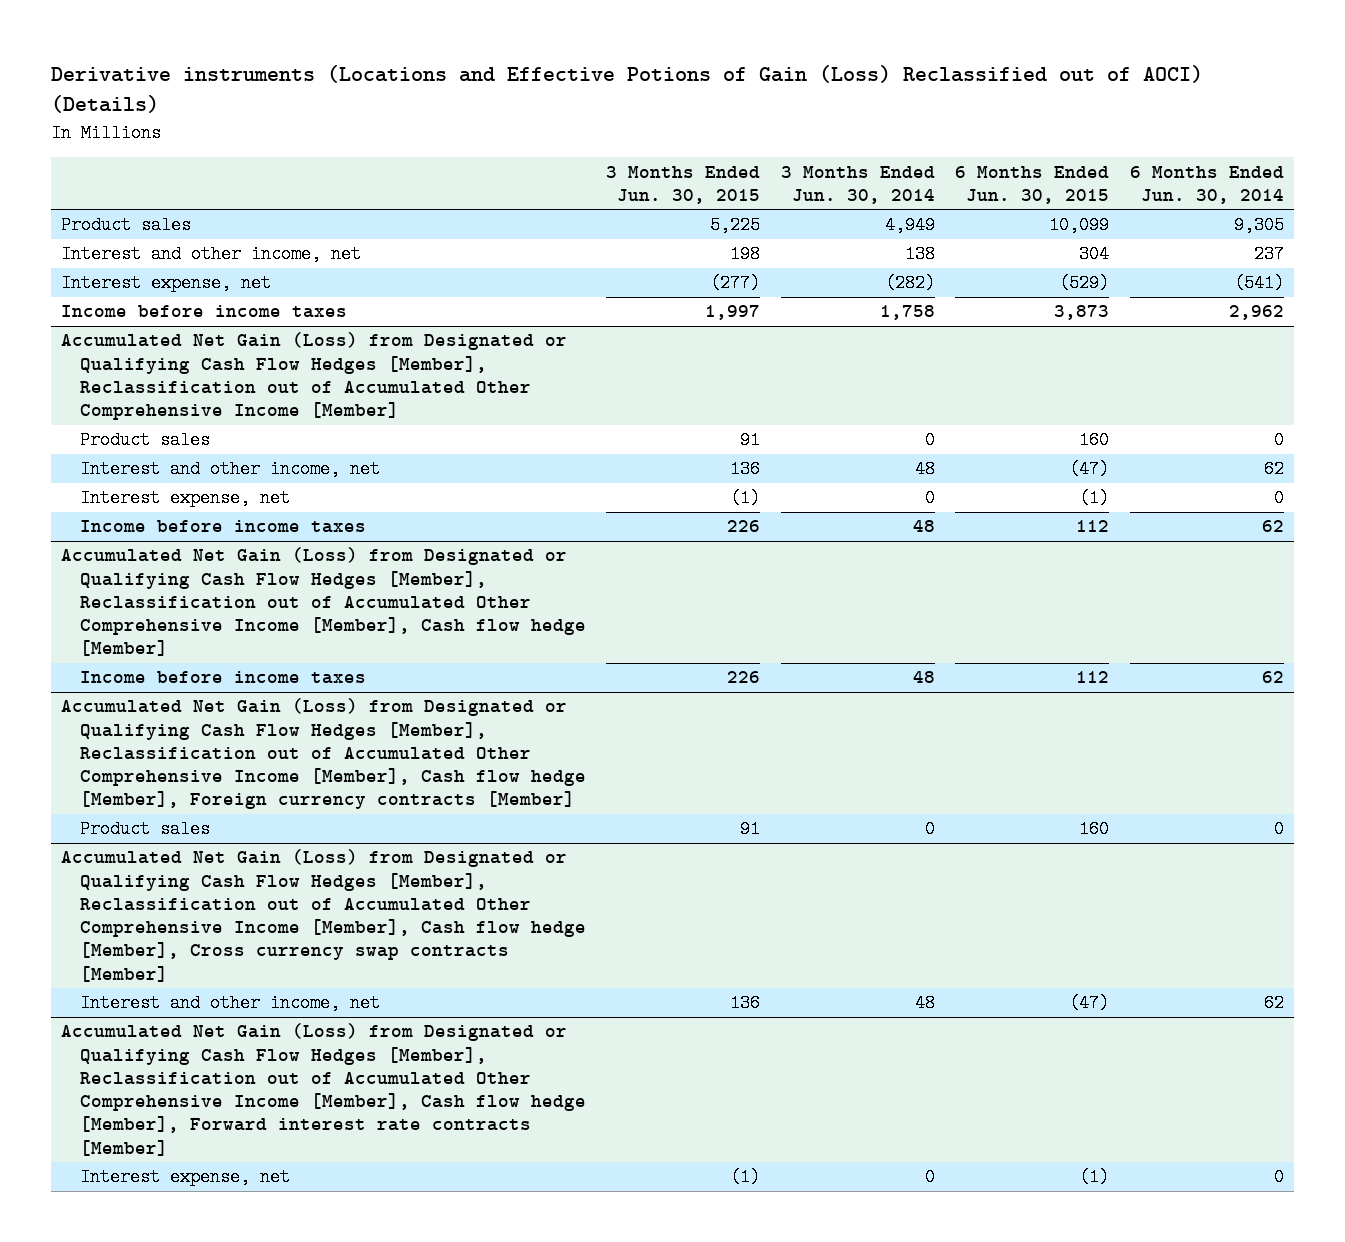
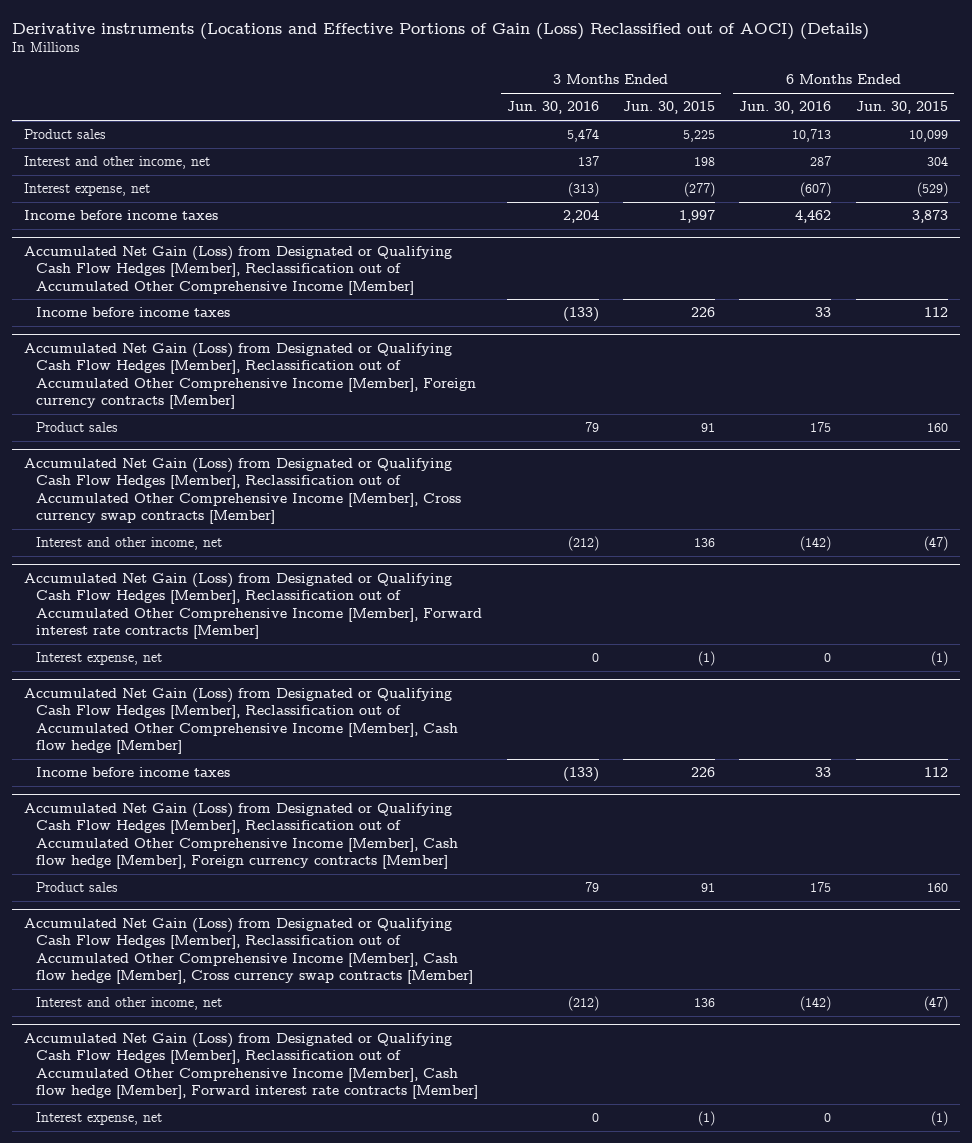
[50,65,1203,114] Derivative instruments (Locations and Effective Potions of Gain (Loss) Reclassified out of AOCI) (Details) -> [12,22,870,40] Derivative instruments (Locations and Effective Portions of Gain (Loss) Reclassified out of AOCI) (Details)
[780,165,935,205] 3 Months Ended Jun. 30, 2014 -> none
[1129,165,1284,205] 6 Months Ended Jun. 30, 2014 -> none
none -> [506,101,599,115] Jun. 30, 2016
none -> [739,101,832,115] Jun. 30, 2016
[79,520,366,534] Income before income taxes -> [36,307,231,318] Income before income taxes
none -> [24,342,477,409] Accumulated Net Gain (Loss) from Designated or Qualifying Cash Flow Hedges [Member], Reclassification out of Accumulated Other Comprehensive Income [Member], Foreign currency contracts [Member]
none -> [24,457,462,524] Accumulated Net Gain (Loss) from Designated or Qualifying Cash Flow Hedges [Member], Reclassification out of Accumulated Other Comprehensive Income [Member], Cross currency swap contracts [Member]
none -> [24,572,483,639] Accumulated Net Gain (Loss) from Designated or Qualifying Cash Flow Hedges [Member], Reclassification out of Accumulated Other Comprehensive Income [Member], Forward interest rate contracts [Member]

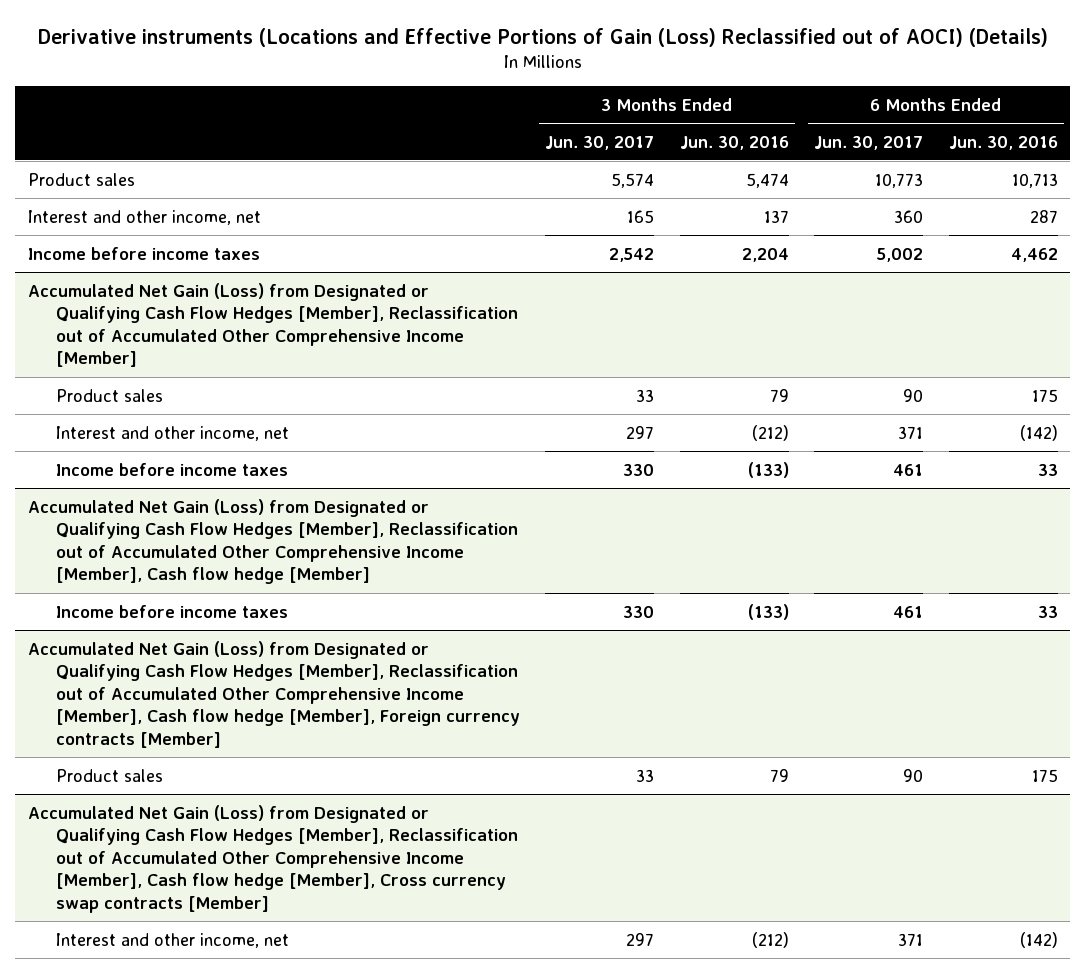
[623,101,716,115] Jun. 30, 2015 -> none
[855,101,948,115] Jun. 30, 2015 -> none
none -> [545,135,655,150] Jun. 30, 2017
none -> [814,135,924,150] Jun. 30, 2017
[24,183,151,197] Interest expense, net -> none
[24,342,477,409] Accumulated Net Gain (Loss) from Designated or Qualifying Cash Flow Hedges [Member], Reclassification out of Accumulated Other Comprehensive Income [Member], Foreign currency contracts [Member] -> none
[24,457,462,524] Accumulated Net Gain (Loss) from Designated or Qualifying Cash Flow Hedges [Member], Reclassification out of Accumulated Other Comprehensive Income [Member], Cross currency swap contracts [Member] -> none
[24,572,483,639] Accumulated Net Gain (Loss) from Designated or Qualifying Cash Flow Hedges [Member], Reclassification out of Accumulated Other Comprehensive Income [Member], Forward interest rate contracts [Member] -> none
[36,652,163,666] Interest expense, net -> none
[36,307,231,318] Income before income taxes -> [55,462,288,476] Income before income taxes
[24,1032,479,1099] Accumulated Net Gain (Loss) from Designated or Qualifying Cash Flow Hedges [Member], Reclassification out of Accumulated Other Comprehensive Income [Member], Cash flow hedge [Member], Forward interest rate contracts [Member] -> none
[36,1112,163,1126] Interest expense, net -> none

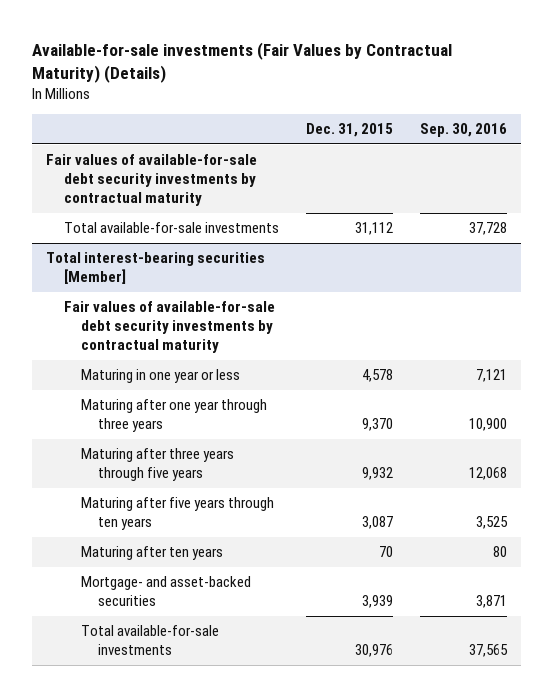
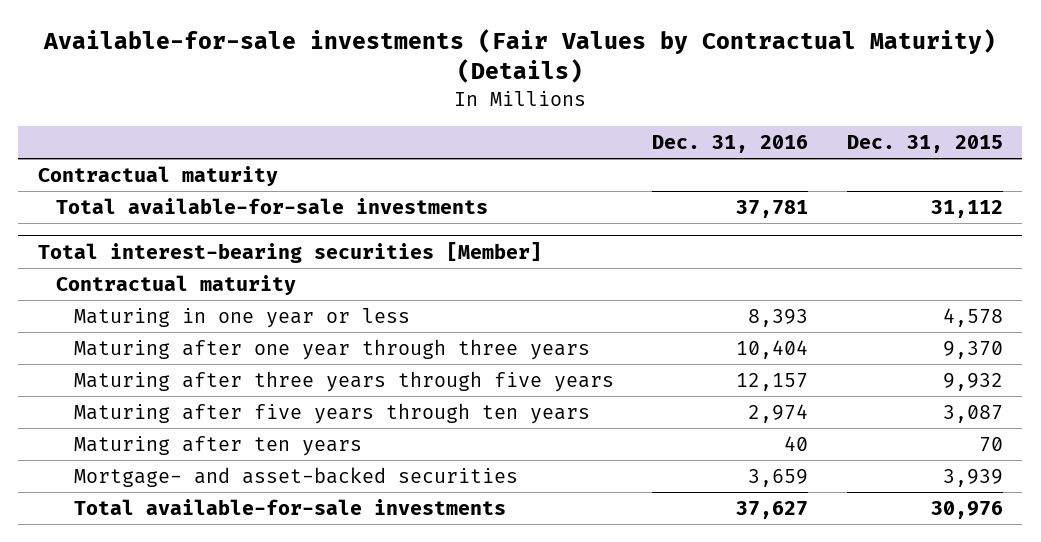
[420,122,508,137] Sep. 30, 2016 -> none
none -> [652,134,809,153] Dec. 31, 2016
[46,154,258,207] Fair values of available-for-sale debt security investments by contractual maturity -> [37,166,278,187] Contractual maturity
[63,301,275,354] Fair values of available-for-sale debt security investments by contractual maturity -> [55,275,296,296] Contractual maturity

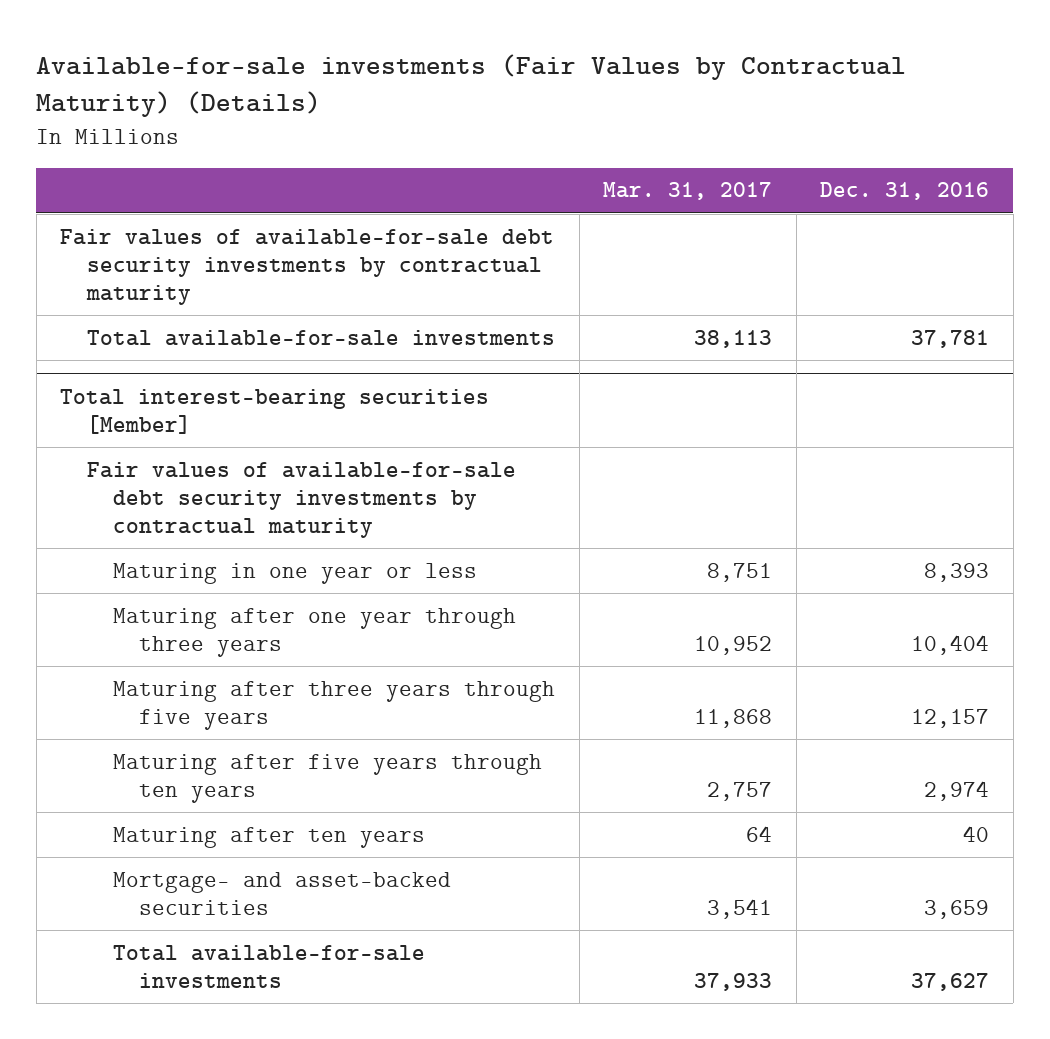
[846,134,1003,153] Dec. 31, 2015 -> none
none -> [603,182,773,201] Mar. 31, 2017
[37,166,278,187] Contractual maturity -> [60,228,555,305] Fair values of available-for-sale debt security investments by contractual maturity
[55,275,296,296] Contractual maturity -> [86,461,516,538] Fair values of available-for-sale debt security investments by contractual maturity

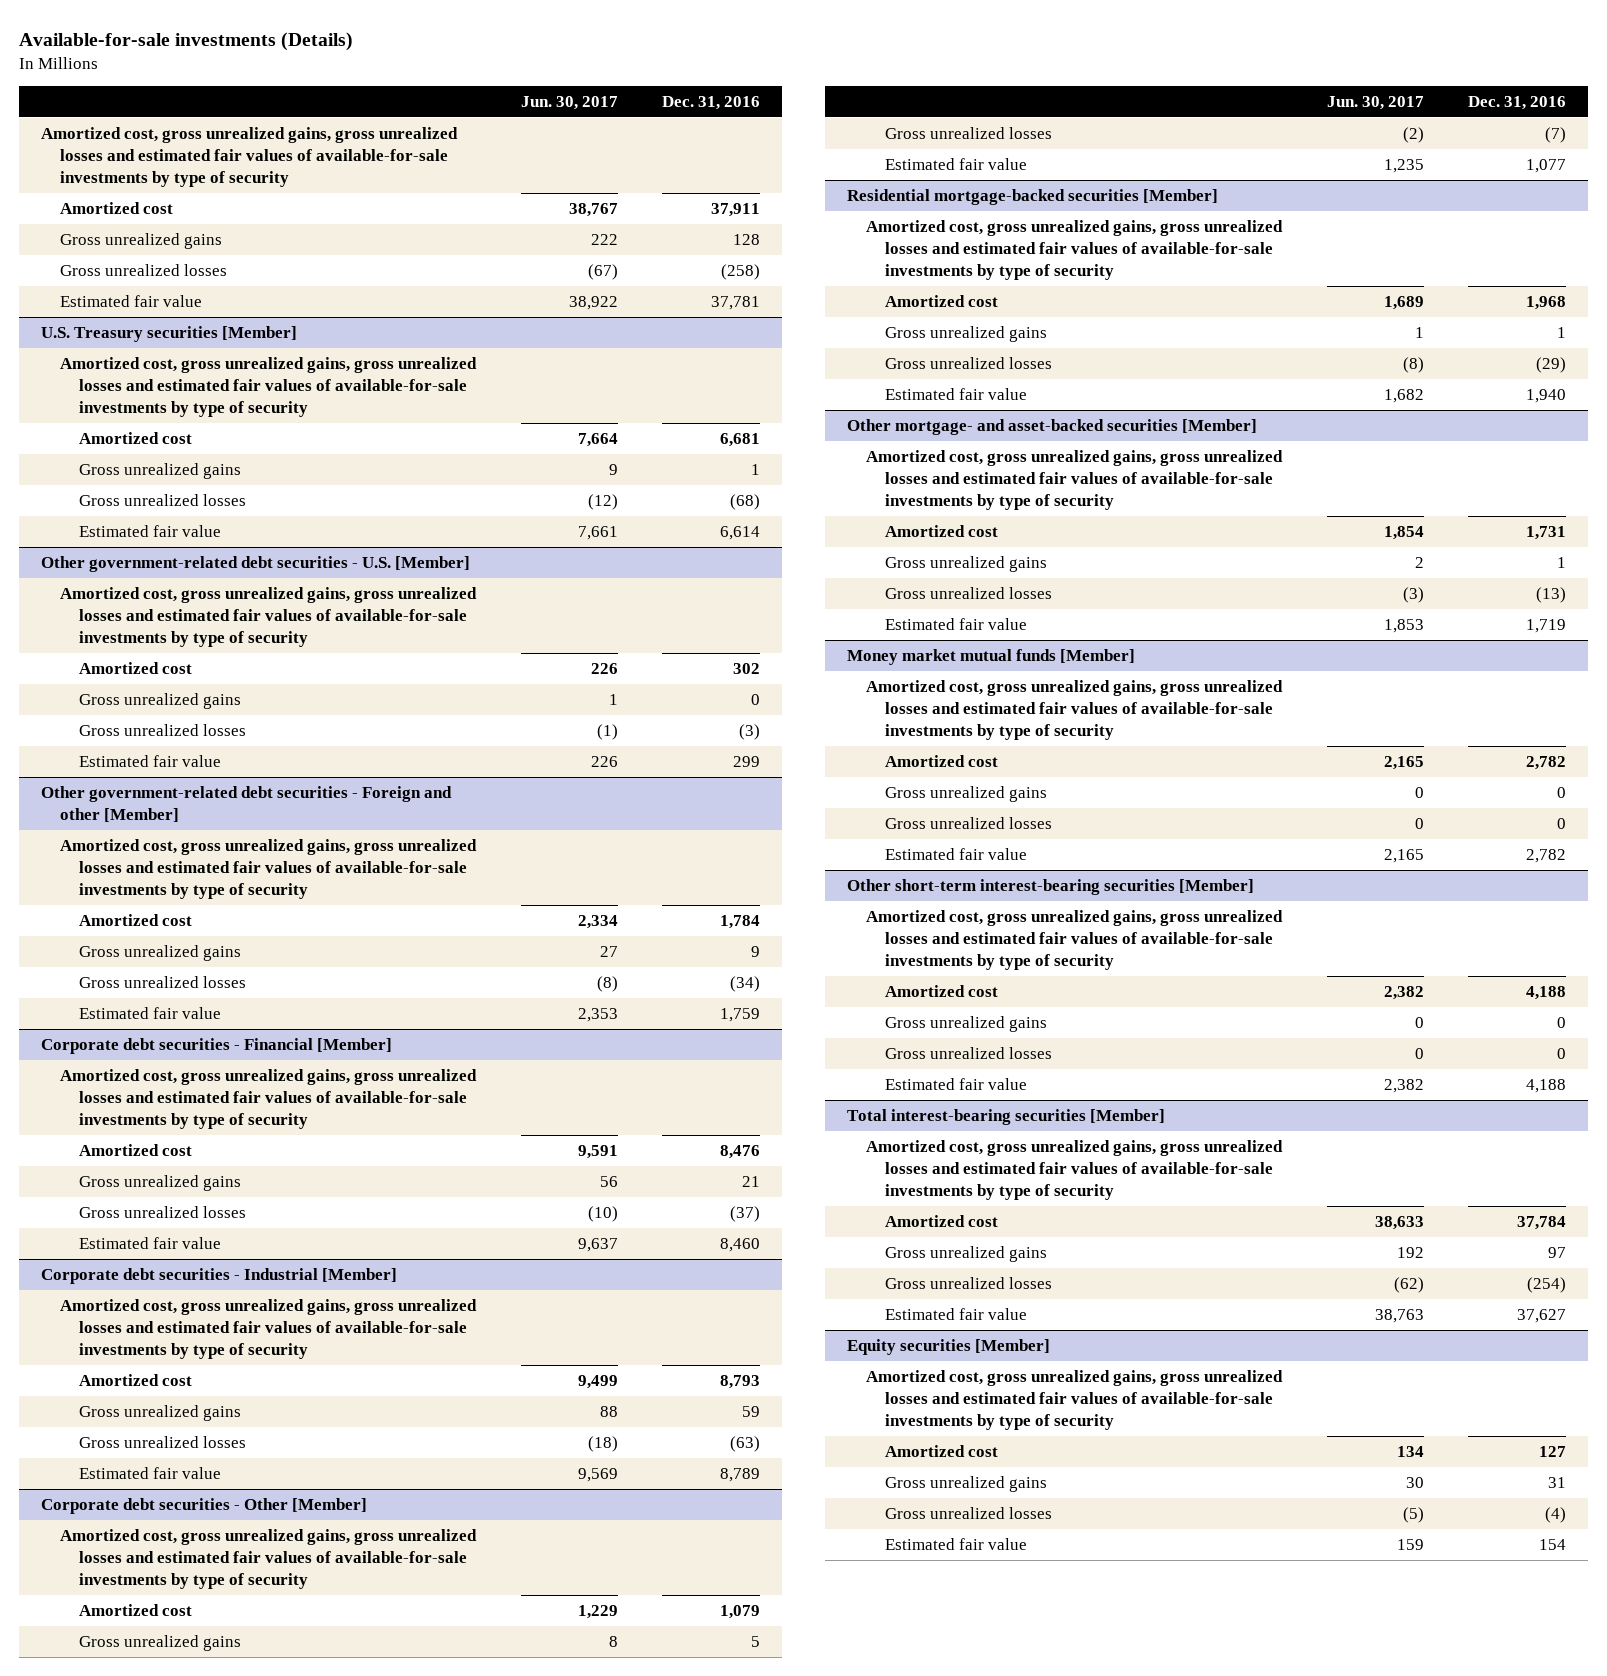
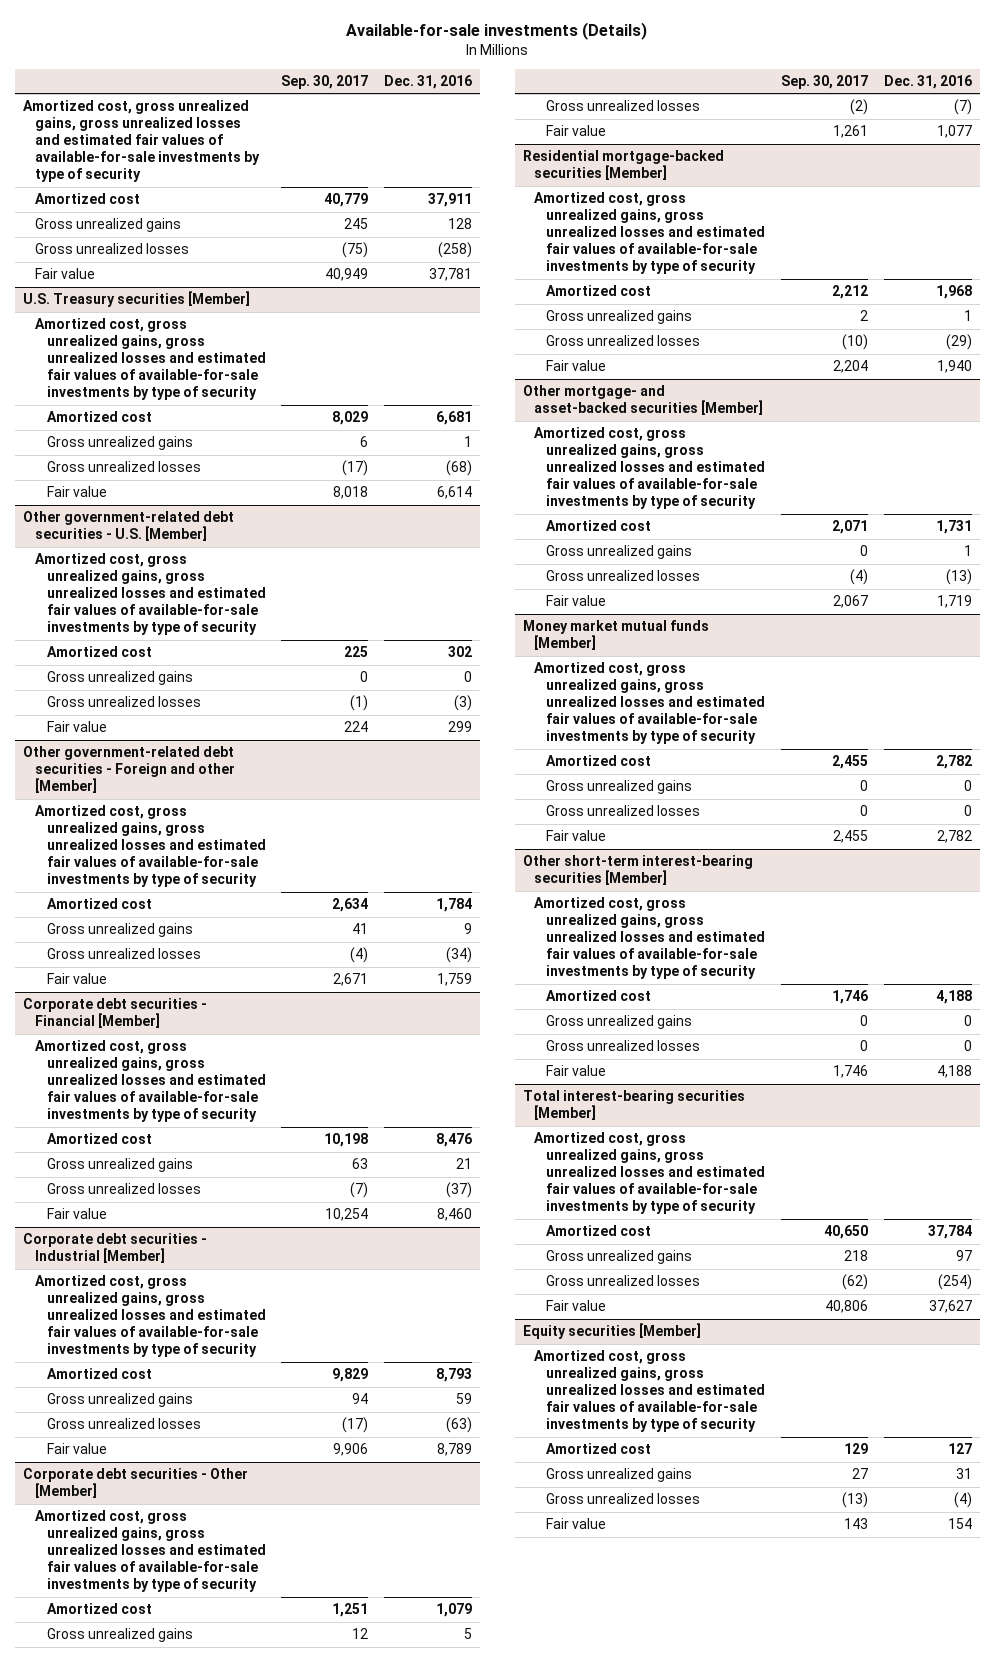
[520,96,618,111] Jun. 30, 2017 -> none
none -> [281,75,369,90] Sep. 30, 2017
[60,295,203,308] Estimated fair value -> [34,268,95,280] Fair value
[79,525,222,538] Estimated fair value -> [46,486,107,498] Fair value
[79,755,222,768] Estimated fair value -> [46,721,107,733] Fair value
[79,1007,222,1020] Estimated fair value -> [46,973,107,985] Fair value
[79,1237,222,1250] Estimated fair value -> [46,1208,107,1220] Fair value
[79,1467,222,1480] Estimated fair value -> [46,1443,107,1455] Fair value
[885,158,1028,171] Estimated fair value -> [546,125,607,137] Fair value
[885,388,1028,401] Estimated fair value -> [546,360,607,372] Fair value
[885,618,1028,631] Estimated fair value -> [546,595,607,607] Fair value
[885,848,1028,861] Estimated fair value -> [546,830,607,842] Fair value
[885,1078,1028,1091] Estimated fair value -> [546,1065,607,1077] Fair value
[885,1308,1028,1321] Estimated fair value -> [546,1300,607,1312] Fair value
[885,1538,1028,1551] Estimated fair value -> [546,1518,607,1530] Fair value

